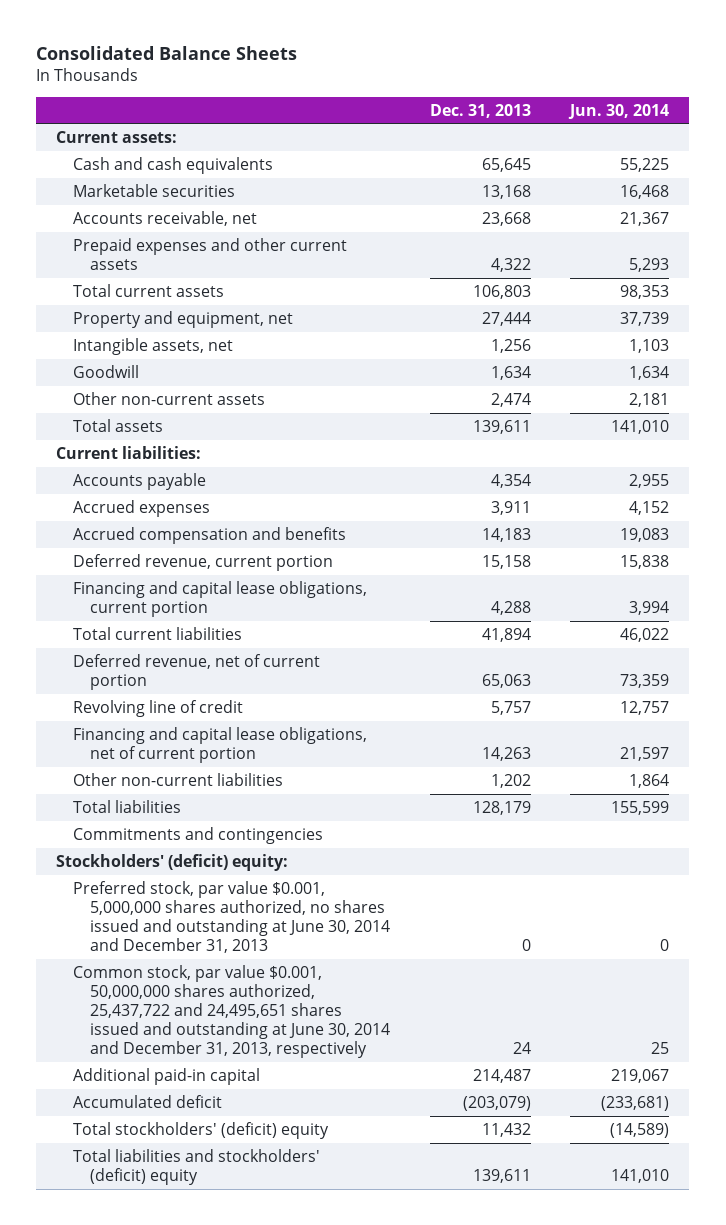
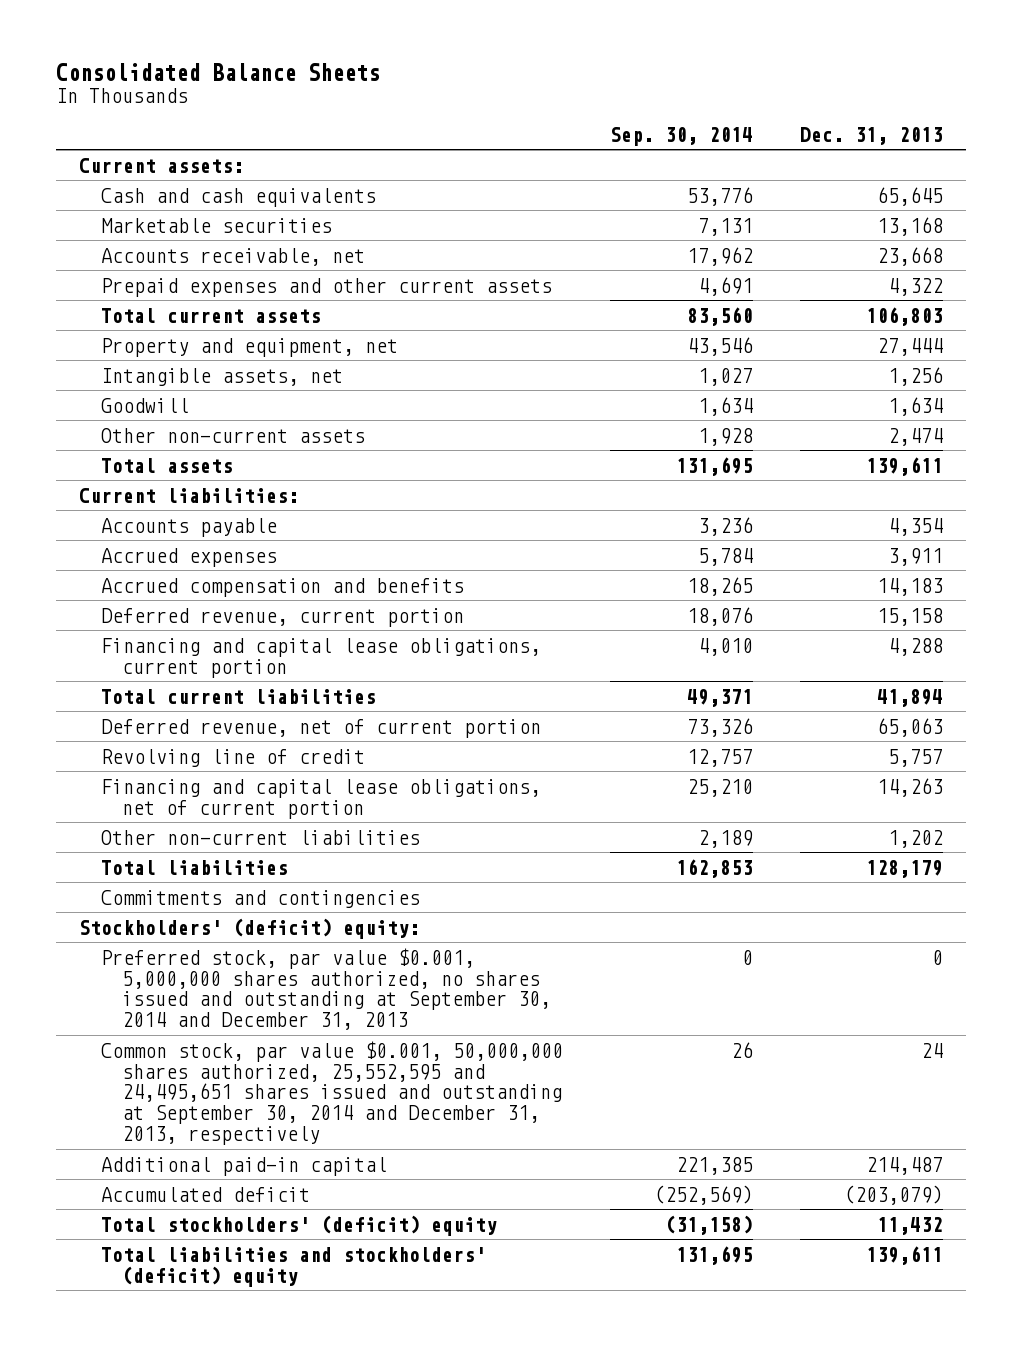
[568,103,670,119] Jun. 30, 2014 -> none
none -> [609,126,753,146] Sep. 30, 2014
[73,880,390,953] Preferred stock, par value $0.001, 5,000,000 shares authorized, no shares issued and outstanding at June 30, 2014 and December 31, 2013 -> [100,947,552,1031] Preferred stock, par value $0.001, 5,000,000 shares authorized, no shares issued and outstanding at September 30, 2014 and December 31, 2013
[73,964,390,1058] Common stock, par value $0.001, 50,000,000 shares authorized, 25,437,722 and 24,495,651 shares issued and outstanding at June 30, 2014 and December 31, 2013, respectively -> [100,1040,563,1146] Common stock, par value $0.001, 50,000,000 shares authorized, 25,552,595 and 24,495,651 shares issued and outstanding at September 30, 2014 and December 31, 2013, respectively

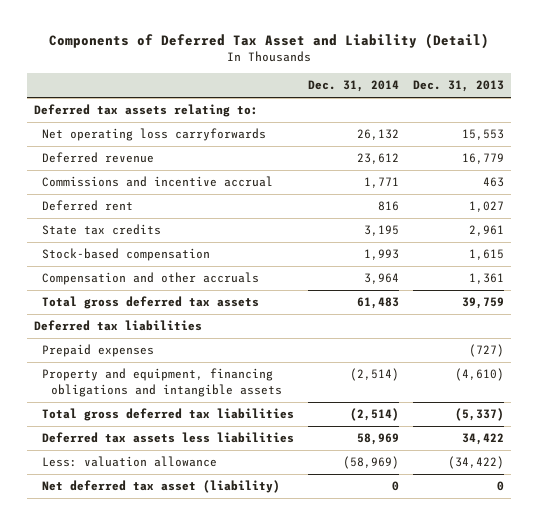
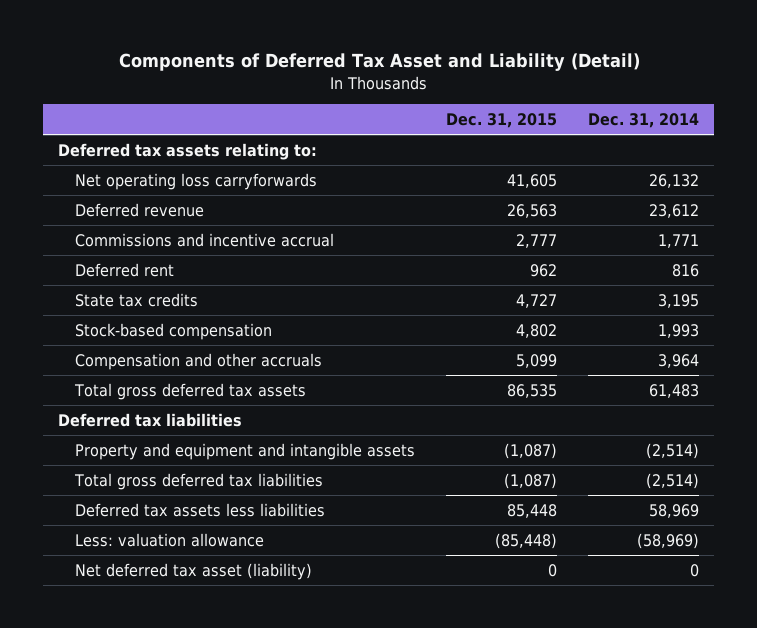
[413,80,505,93] Dec. 31, 2013 -> none
none -> [446,112,558,128] Dec. 31, 2015
[42,344,155,358] Prepaid expenses -> none
[42,368,283,397] Property and equipment, financing obligations and intangible assets -> [75,442,416,460] Property and equipment and intangible assets

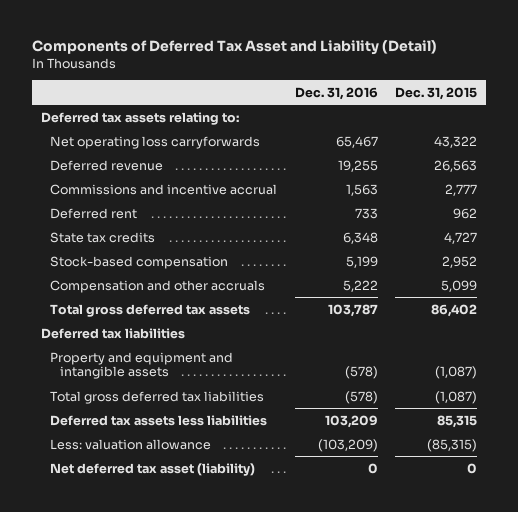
[588,112,700,128] Dec. 31, 2014 -> none
none -> [294,86,378,100] Dec. 31, 2016
[507,173,558,188] 41,605 -> [434,135,478,148] 43,322
[516,323,558,338] 4,802 -> [442,255,478,268] 2,952
[507,383,558,398] 86,535 -> [431,303,478,317] 86,402
[507,503,558,518] 85,448 -> [437,414,478,428] 85,315
[495,532,558,549] (85,448) -> [427,438,478,452] (85,315)

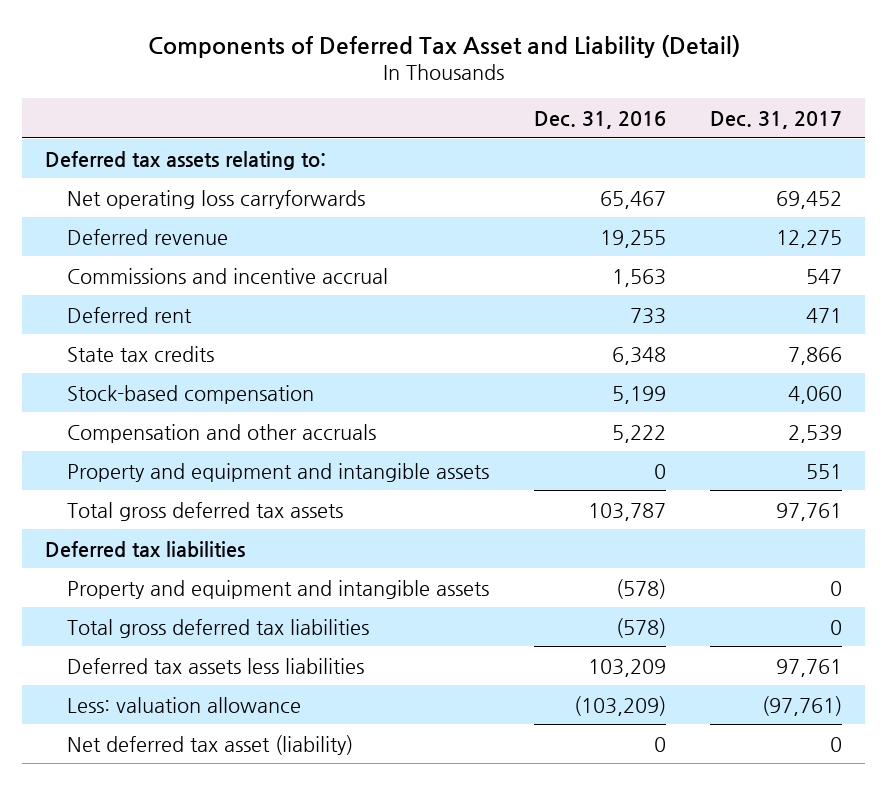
[395,86,478,100] Dec. 31, 2015 -> none
none -> [710,110,843,129] Dec. 31, 2017
none -> [66,462,489,482] Property and equipment and intangible assets

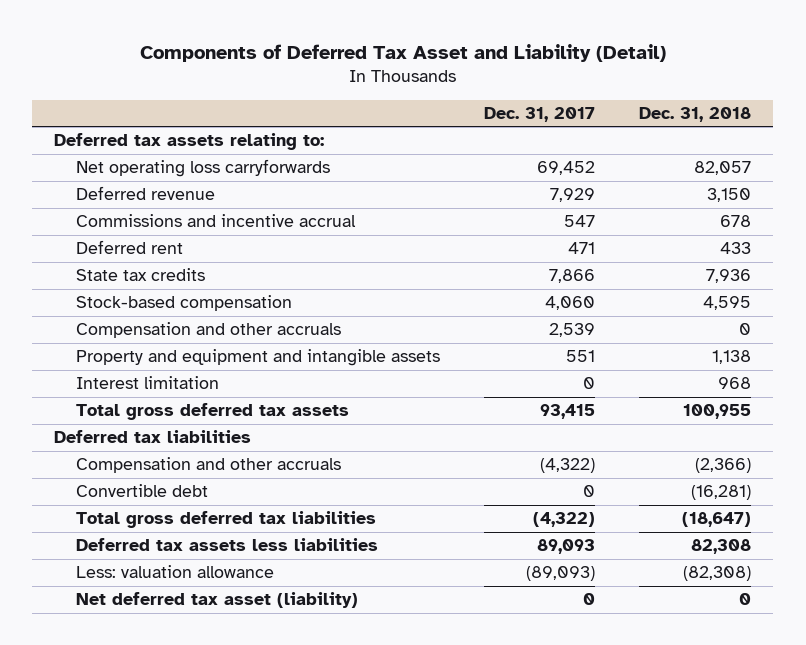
[533,110,666,129] Dec. 31, 2016 -> none
none -> [639,106,752,122] Dec. 31, 2018
[776,229,843,248] 12,275 -> [550,188,596,203] 7,929
none -> [76,376,220,390] Interest limitation
[776,502,843,521] 97,761 -> [540,404,596,420] 93,415
[66,579,489,599] Property and equipment and intangible assets -> none
none -> [76,457,342,474] Compensation and other accruals
none -> [76,484,209,498] Convertible debt
[830,619,843,635] 0 -> [533,512,596,528] (4,322)
[776,658,843,677] 97,761 -> [537,539,596,555] 89,093
[762,695,843,716] (97,761) -> [526,566,596,582] (89,093)

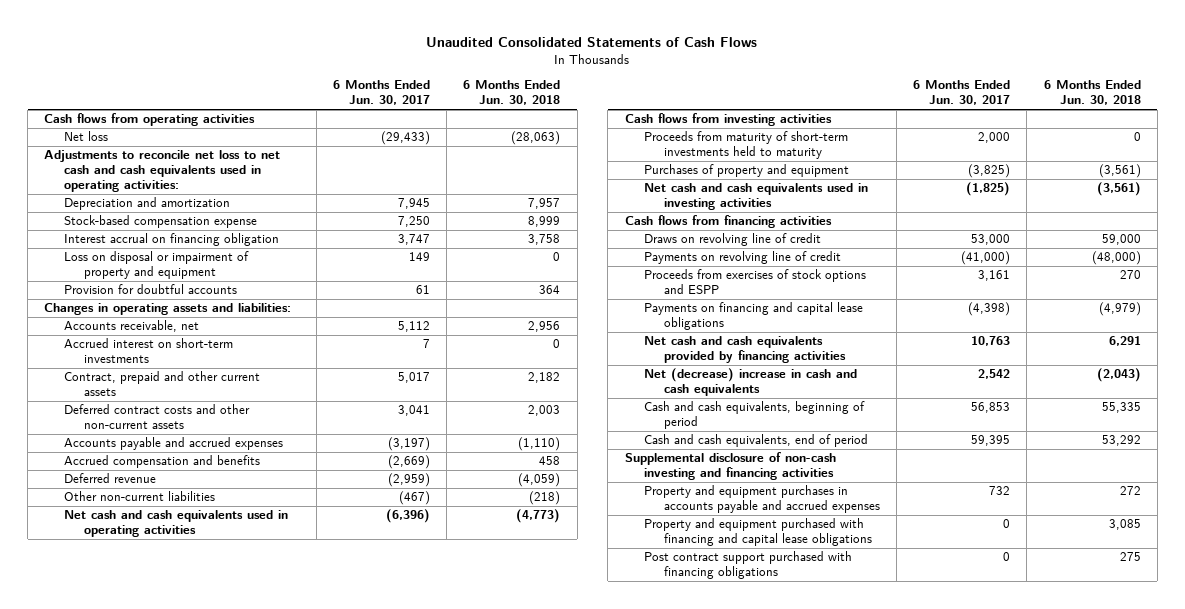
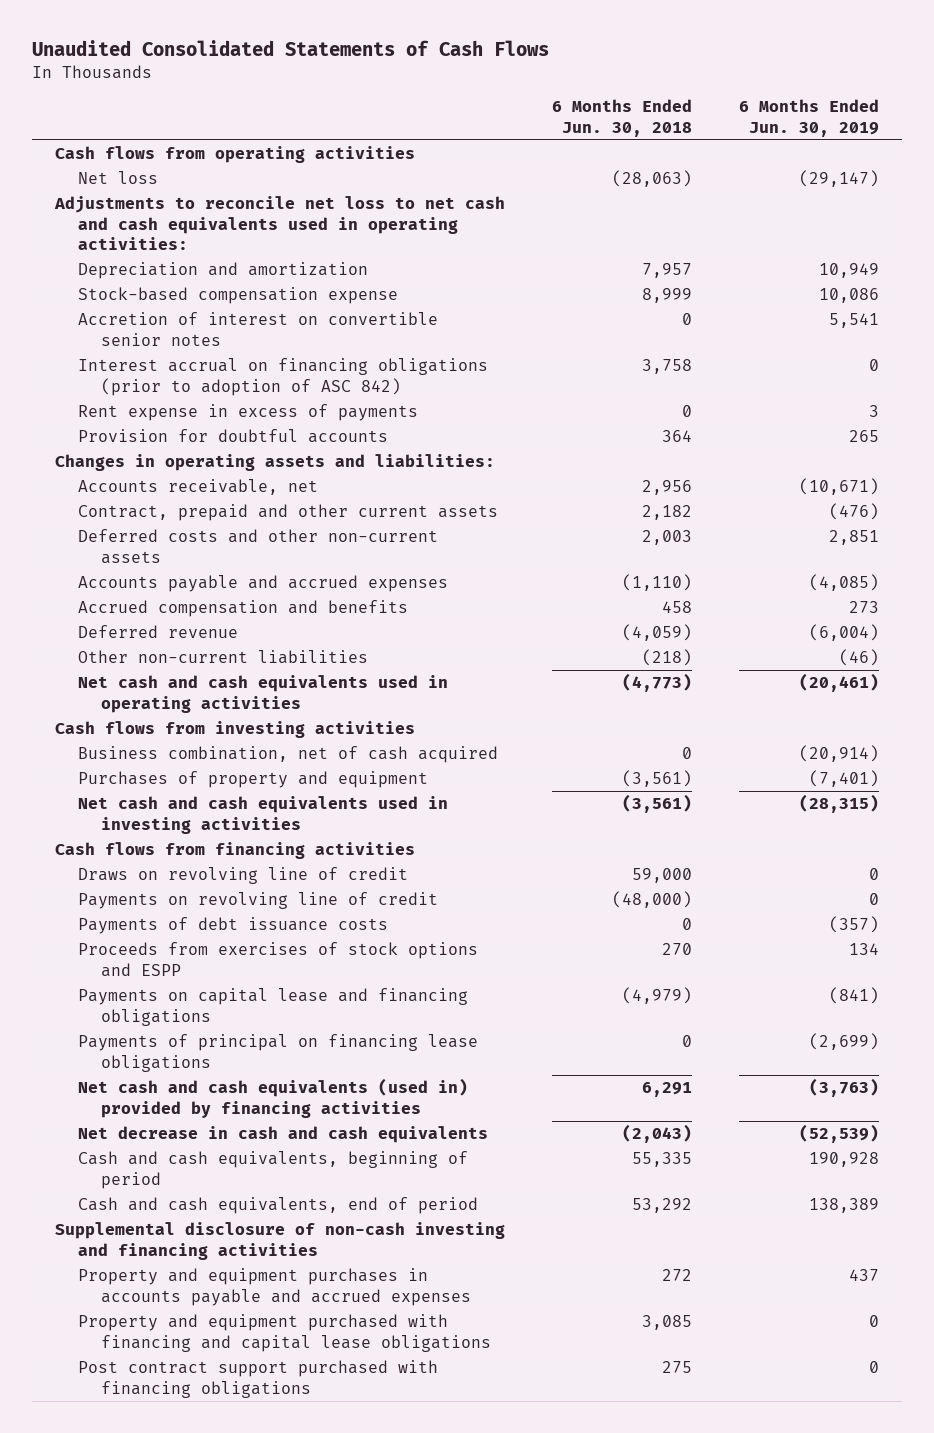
[333,80,431,106] 6 Months Ended Jun. 30, 2017 -> none
none -> [738,99,879,137] 6 Months Ended Jun. 30, 2019
[64,251,250,280] Loss on disposal or impairment of property and equipment -> none
none -> [77,312,438,346] Accretion of interest on convertible senior notes
[64,233,280,247] Interest accrual on financing obligation -> [77,358,488,396] Interest accrual on financing obligations (prior to adoption of ASC 842)
none -> [77,404,418,422] Rent expense in excess of payments
[64,338,234,364] Accrued interest on short-term investments -> none
[64,404,251,430] Deferred contract costs and other non-current assets -> [77,529,438,564] Deferred costs and other non-current assets
[644,131,849,160] Proceeds from maturity of short-term investments held to maturity -> none
none -> [77,746,498,764] Business combination, net of cash acquired
none -> [77,917,388,935] Payments of debt issuance costs
[644,302,864,331] Payments on financing and capital lease obligations -> [77,988,468,1026] Payments on capital lease and financing obligations
none -> [77,1034,478,1072] Payments of principal on financing lease obligations
[644,336,846,364] Net cash and cash equivalents provided by financing activities -> [77,1078,468,1118] Net cash and cash equivalents (used in) provided by financing activities
[644,368,858,397] Net (decrease) increase in cash and cash equivalents -> [77,1126,488,1144] Net decrease in cash and cash equivalents

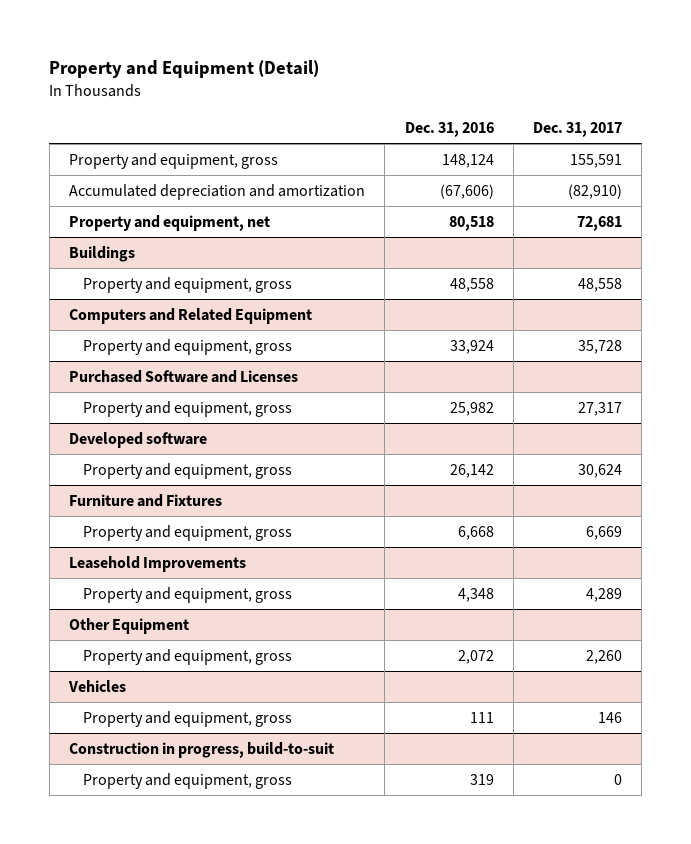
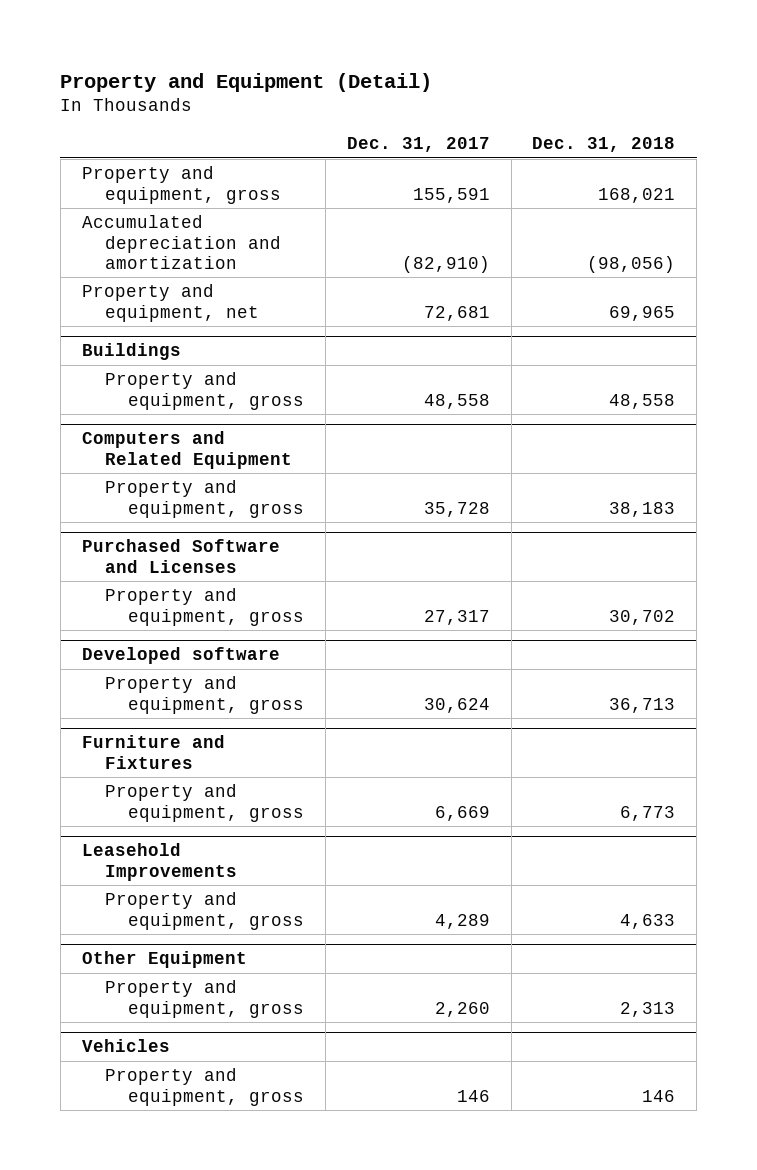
[404,122,494,138] Dec. 31, 2016 -> none
none -> [532,137,676,153] Dec. 31, 2018
[69,741,335,758] Construction in progress, build-to-suit -> none
[82,772,292,789] Property and equipment, gross -> none

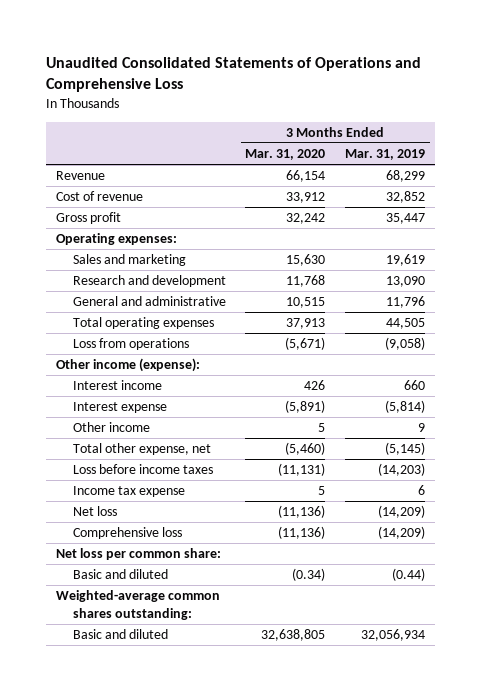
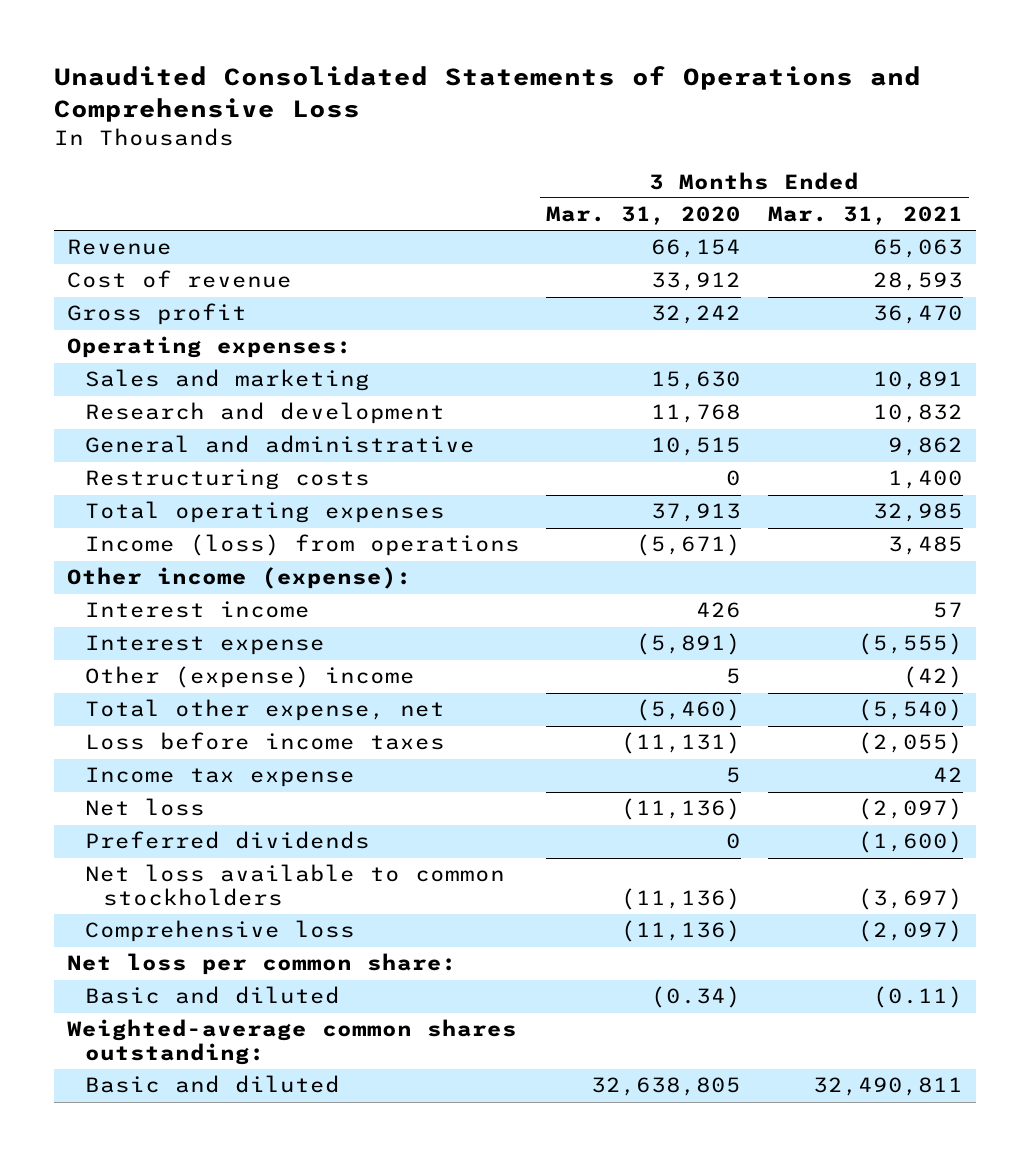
[345,149,426,161] Mar. 31, 2019 -> none
none -> [767,206,963,226] Mar. 31, 2021
none -> [84,469,370,491] Restructuring costs
[72,338,189,351] Loss from operations -> [84,534,520,557] Income (loss) from operations
[72,422,150,433] Other income -> [84,666,415,689] Other (expense) income
none -> [84,831,370,850] Preferred dividends
none -> [84,864,505,907] Net loss available to common stockholders

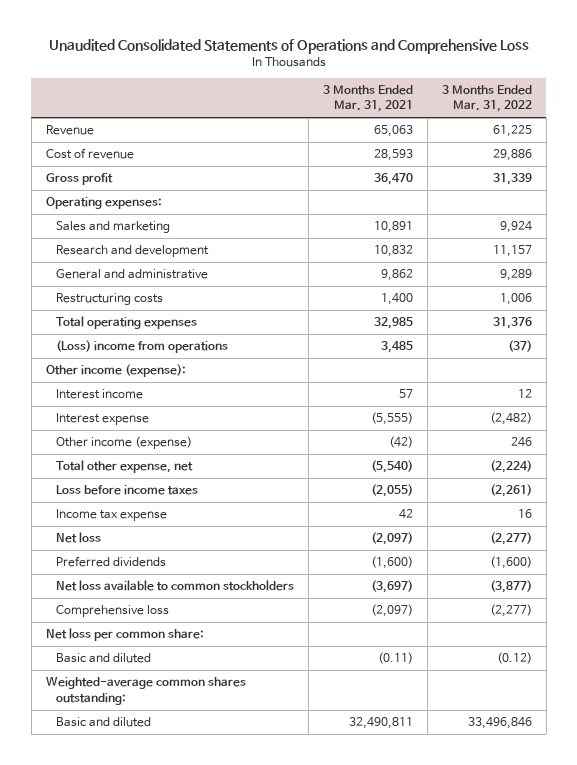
[546,206,742,226] Mar. 31, 2020 -> none
none -> [441,85,532,113] 3 Months Ended Mar. 31, 2022
[84,534,520,557] Income (loss) from operations -> [55,340,228,354] (Loss) income from operations
[84,666,415,689] Other (expense) income -> [55,436,192,450] Other income (expense)

